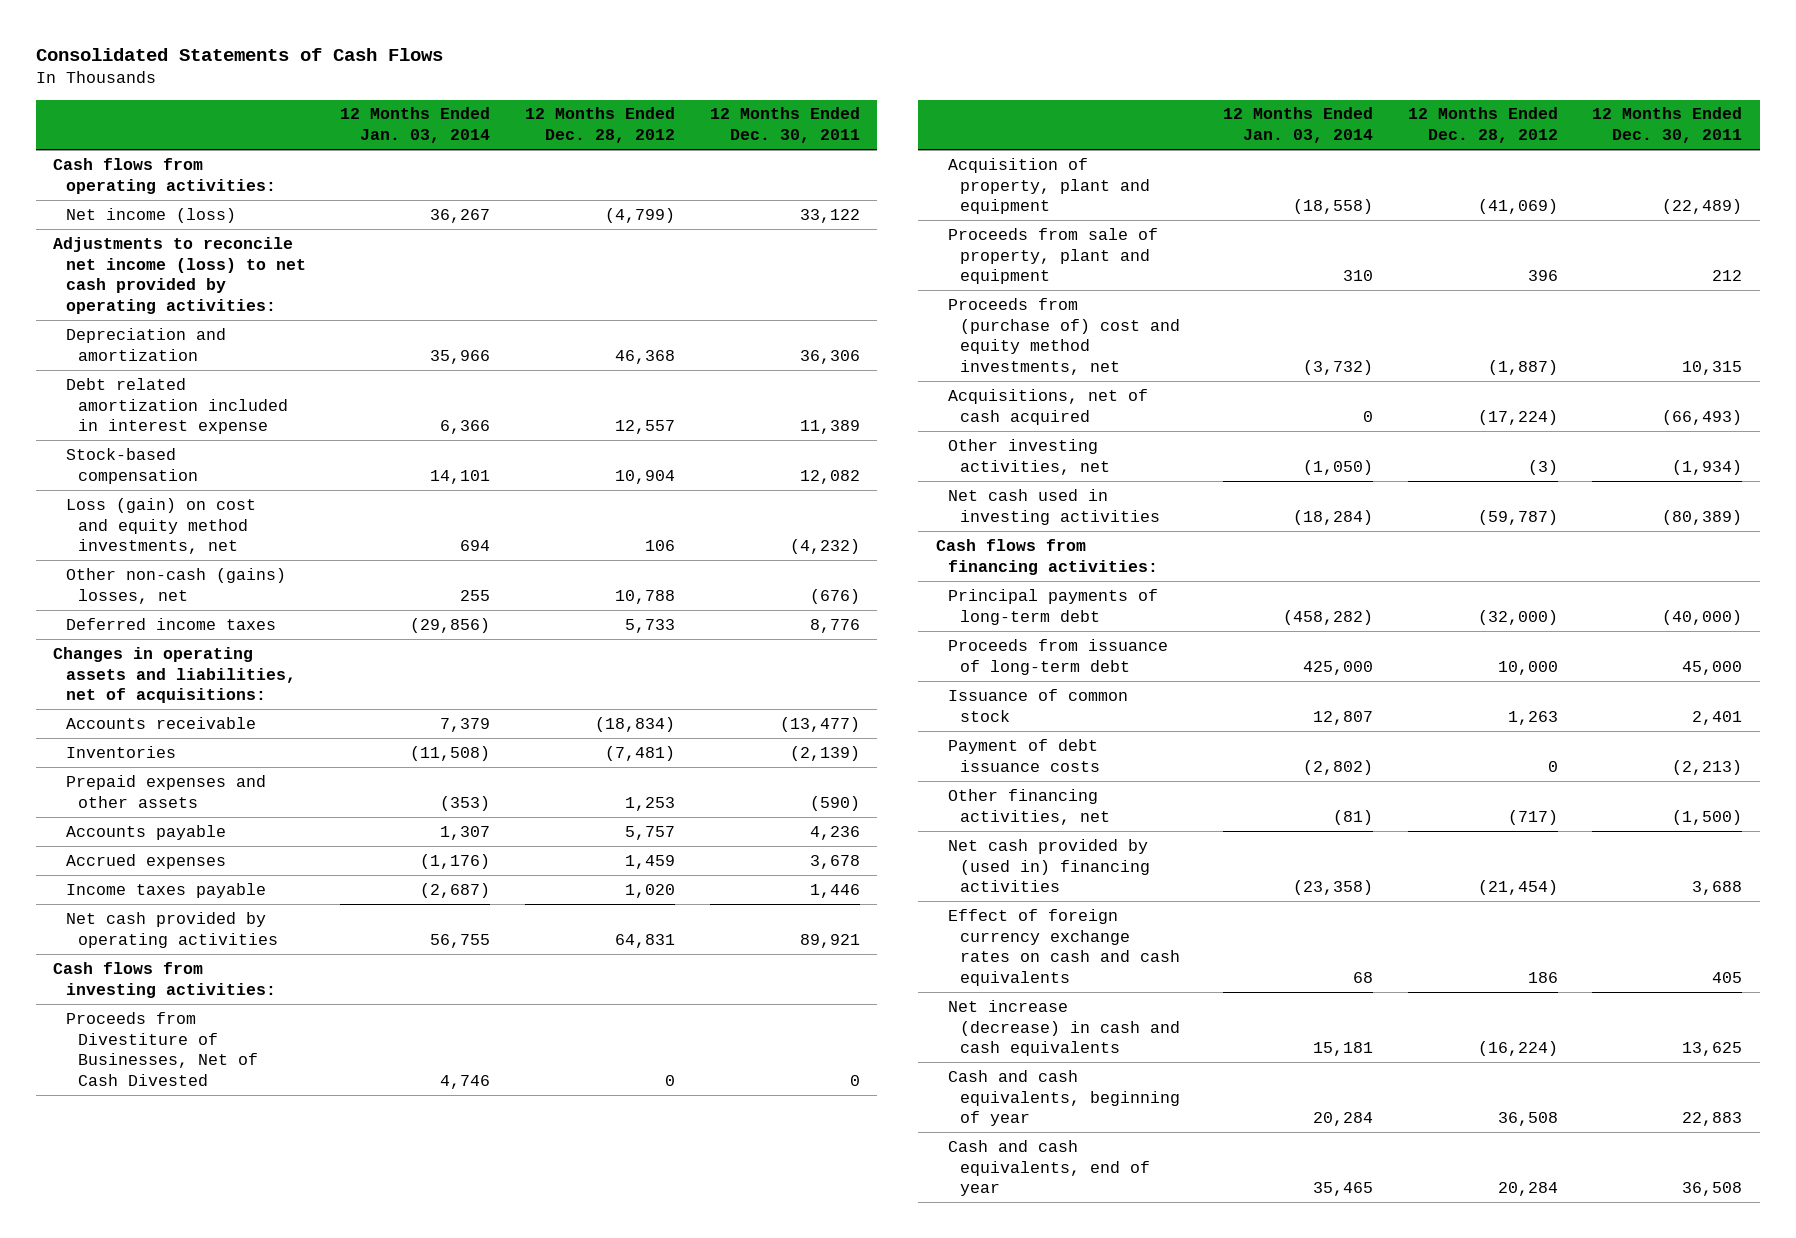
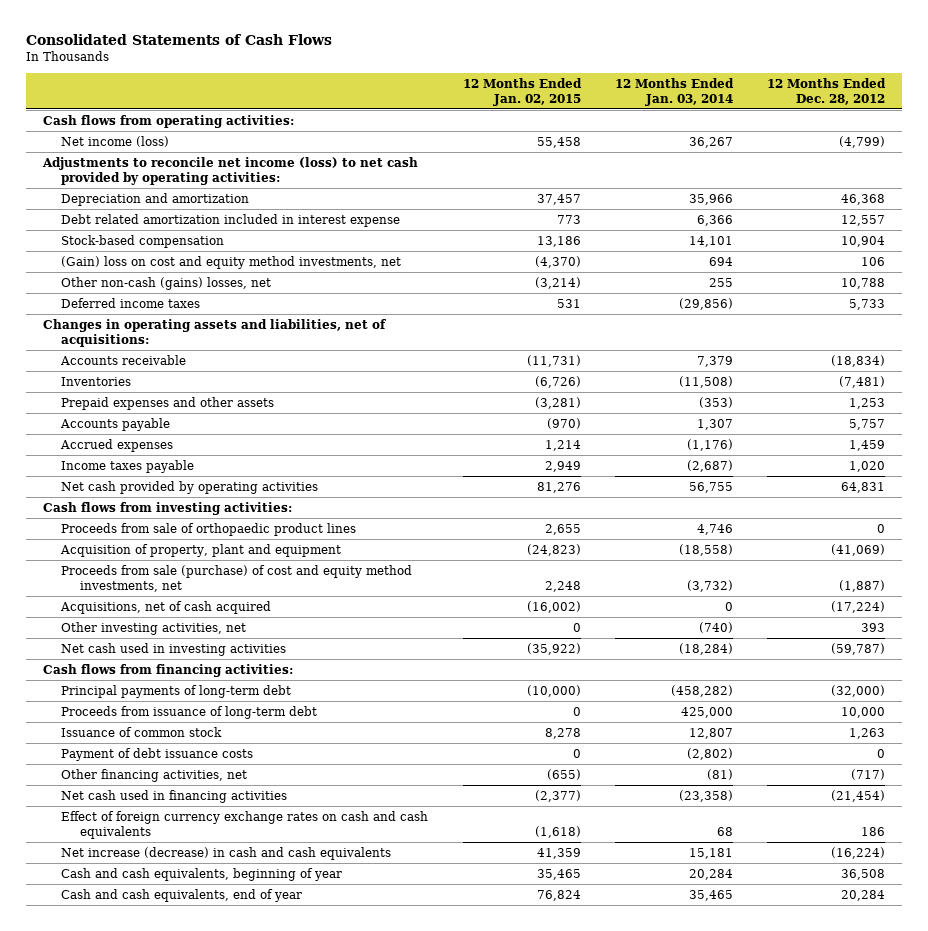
[710,107,861,144] 12 Months Ended Dec. 30, 2011 -> none
none -> [462,77,582,106] 12 Months Ended Jan. 02, 2015
[65,497,256,555] Loss (gain) on cost and equity method investments, net -> [61,255,402,269] (Gain) loss on cost and equity method investments, net
[65,1011,259,1087] Proceeds from Divestiture of Businesses, Net of Cash Divested -> [61,522,357,536] Proceeds from sale of orthopaedic product lines
[948,227,1159,285] Proceeds from sale of property, plant and equipment -> none
[948,297,1181,376] Proceeds from (purchase of) cost and equity method investments, net -> [61,564,413,592] Proceeds from sale (purchase) of cost and equity method investments, net
[1302,459,1373,475] (1,050) -> [698,621,733,633] (740)
[1527,459,1558,475] (3) -> [861,622,886,632] 393
[948,838,1151,893] Net cash provided by (used in) financing activities -> [61,789,288,803] Net cash used in financing activities

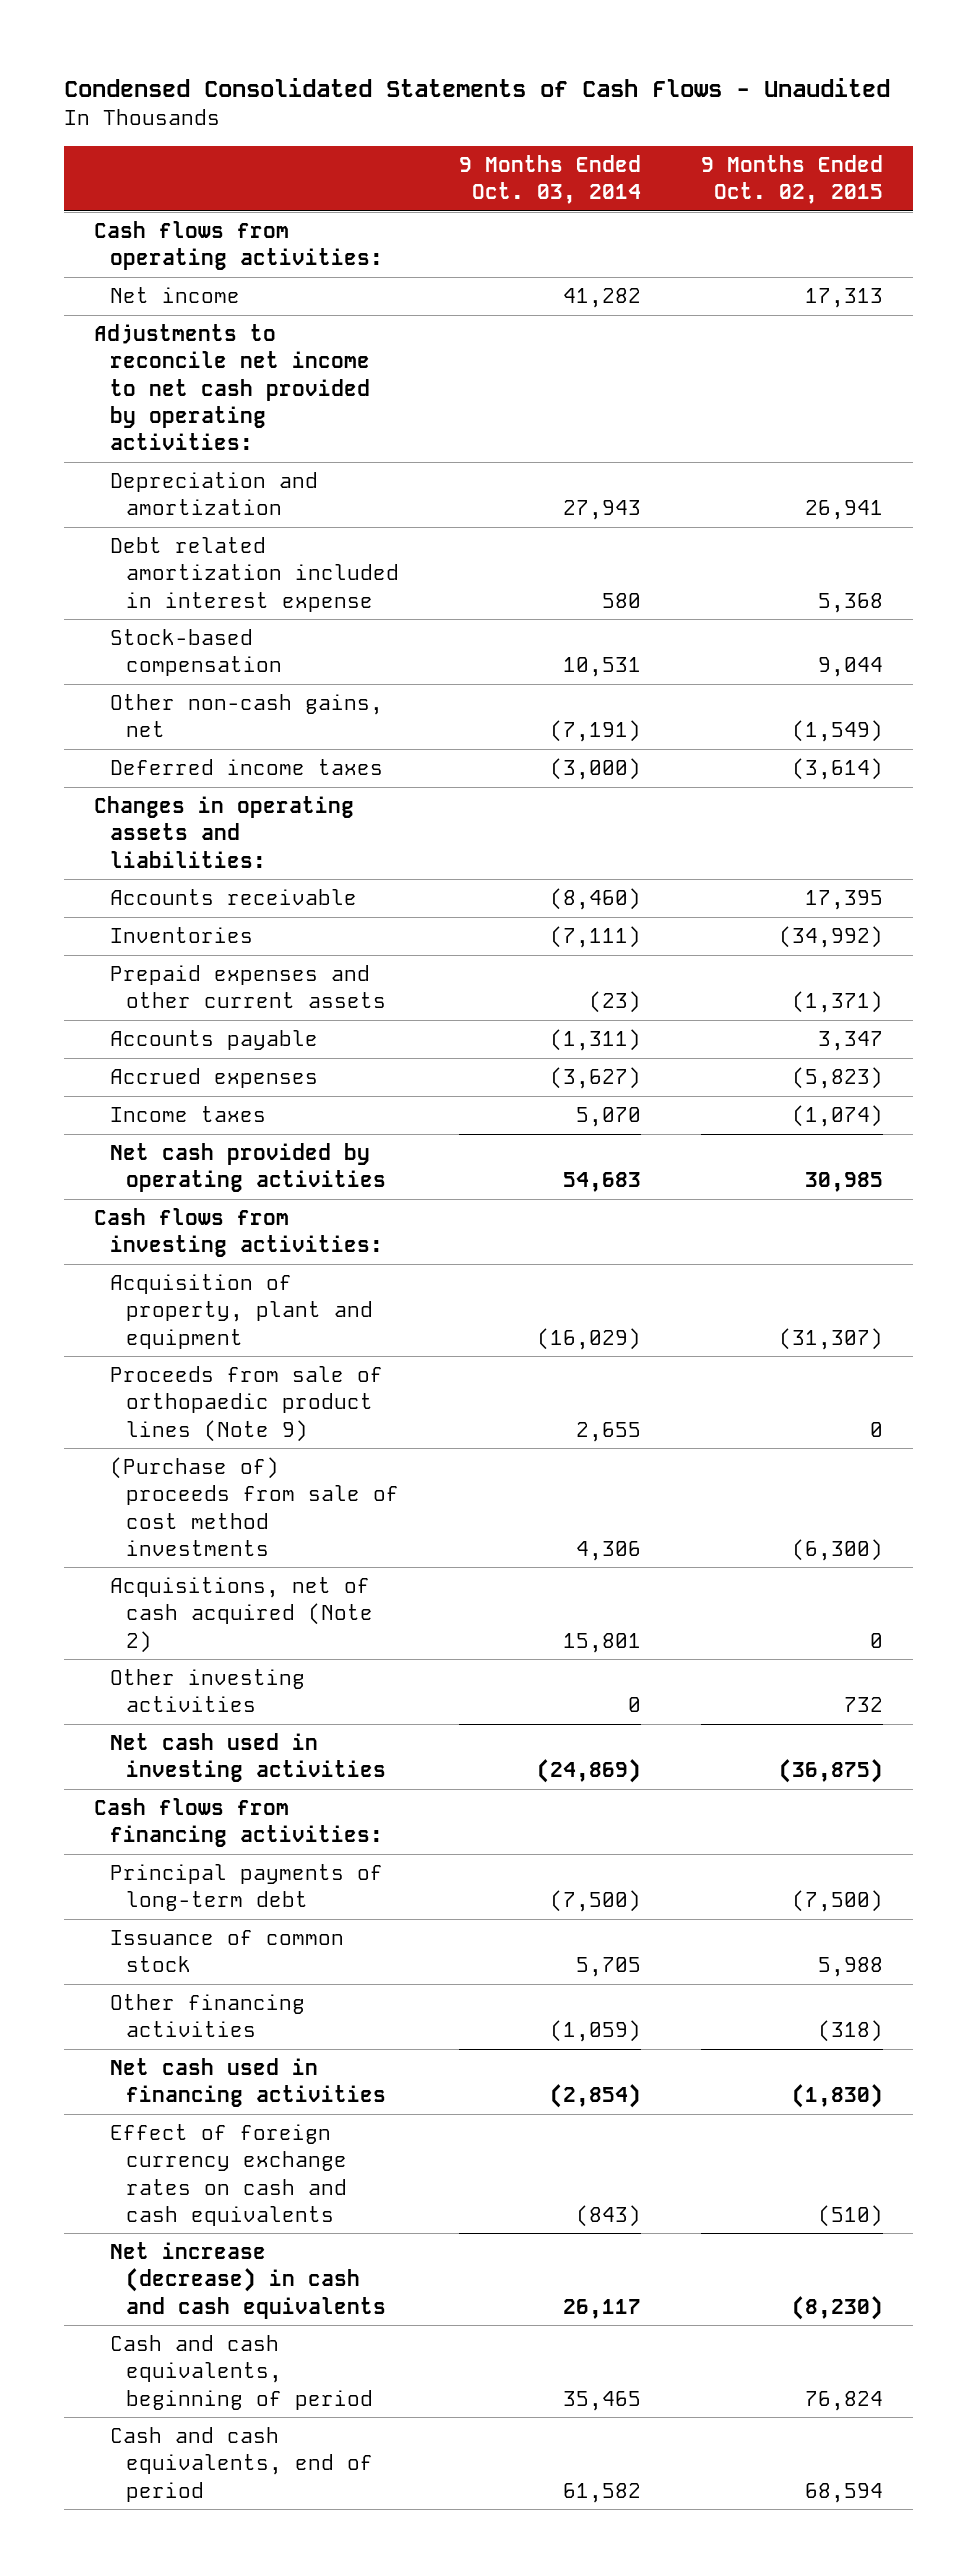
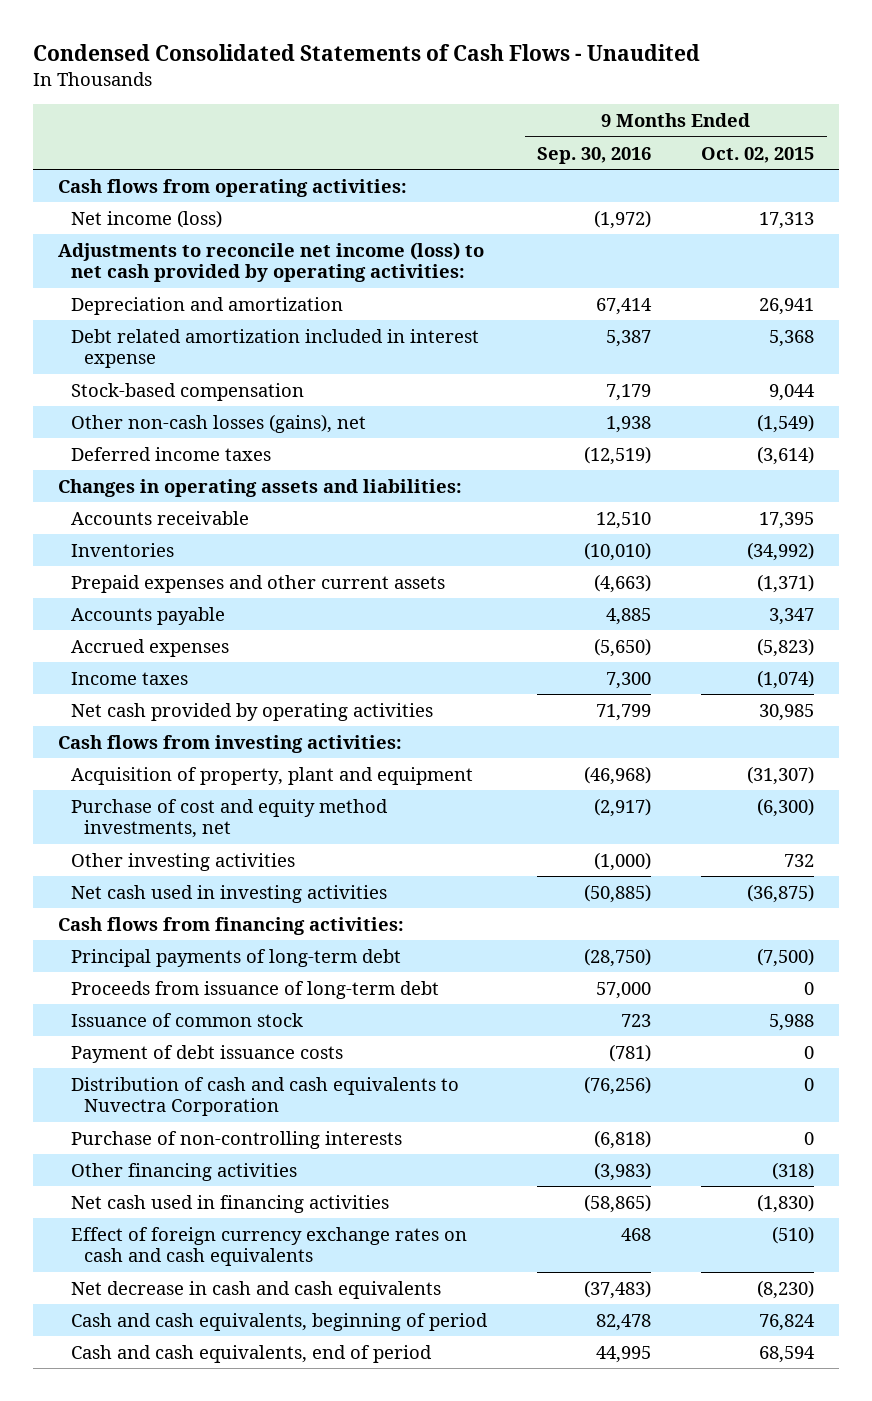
[458,155,641,205] 9 Months Ended Oct. 03, 2014 -> none
none -> [537,146,652,164] Sep. 30, 2016
[109,287,240,304] Net income -> [70,209,222,228] Net income (loss)
[94,324,370,450] Adjustments to reconcile net income to net cash provided by operating activities: -> [57,241,484,283] Adjustments to reconcile net income (loss) to net cash provided by operating activities:
[109,694,383,738] Other non-cash gains, net -> [70,413,366,433] Other non-cash losses (gains), net
[109,1366,383,1442] Proceeds from sale of orthopaedic product lines (Note 9) -> none
[109,1577,373,1653] Acquisitions, net of cash acquired (Note 2) -> none
[109,1457,399,1556] (Purchase of) proceeds from sale of cost method investments -> [70,798,388,839] Purchase of cost and equity method investments, net
none -> [70,980,439,999] Proceeds from issuance of long-term debt
none -> [70,1044,343,1063] Payment of debt issuance costs
none -> [70,1076,459,1117] Distribution of cash and cash equivalents to Nuvectra Corporation
none -> [70,1130,402,1149] Purchase of non-controlling interests
[109,2242,386,2319] Net increase (decrease) in cash and cash equivalents -> [70,1280,441,1299] Net decrease in cash and cash equivalents

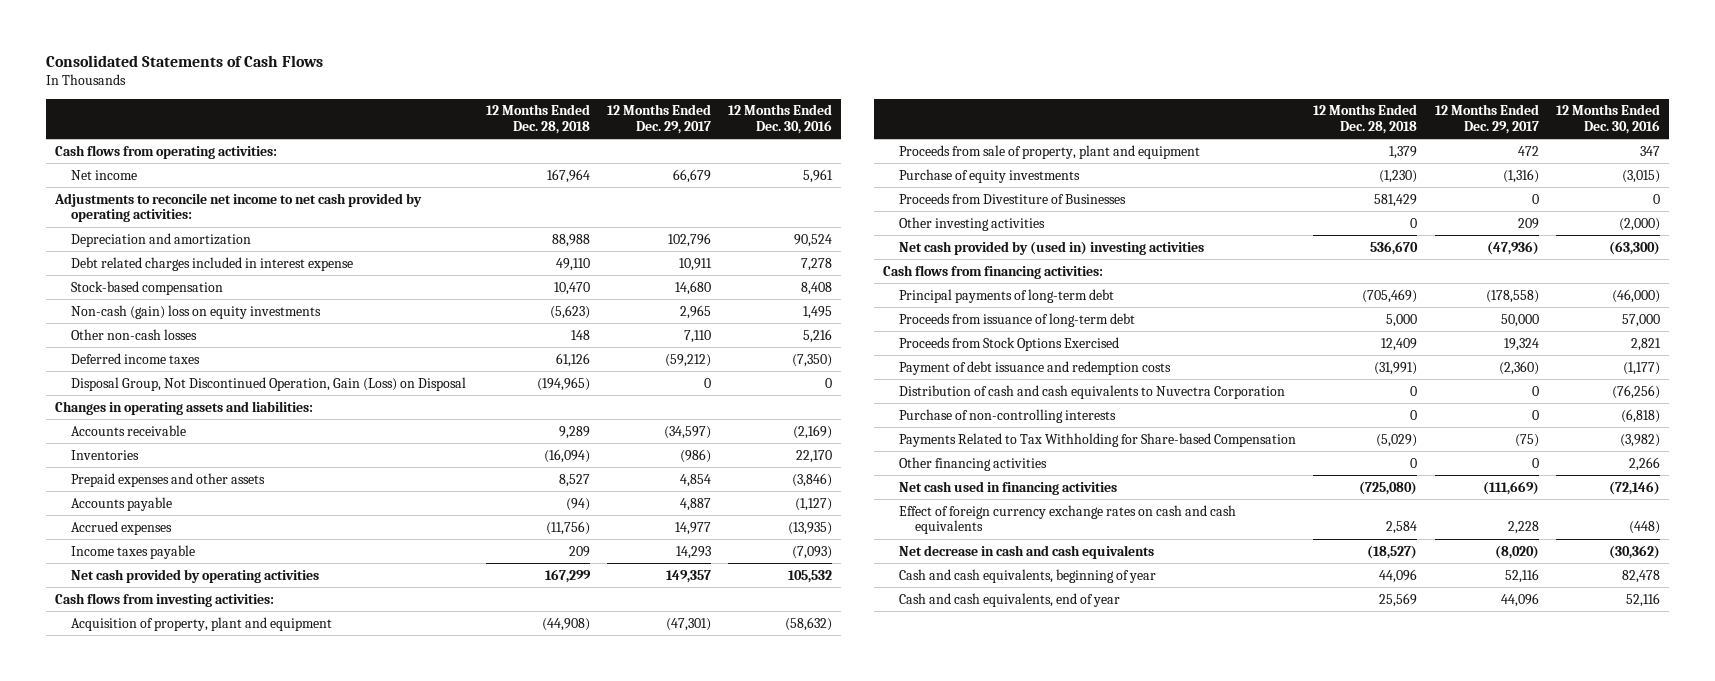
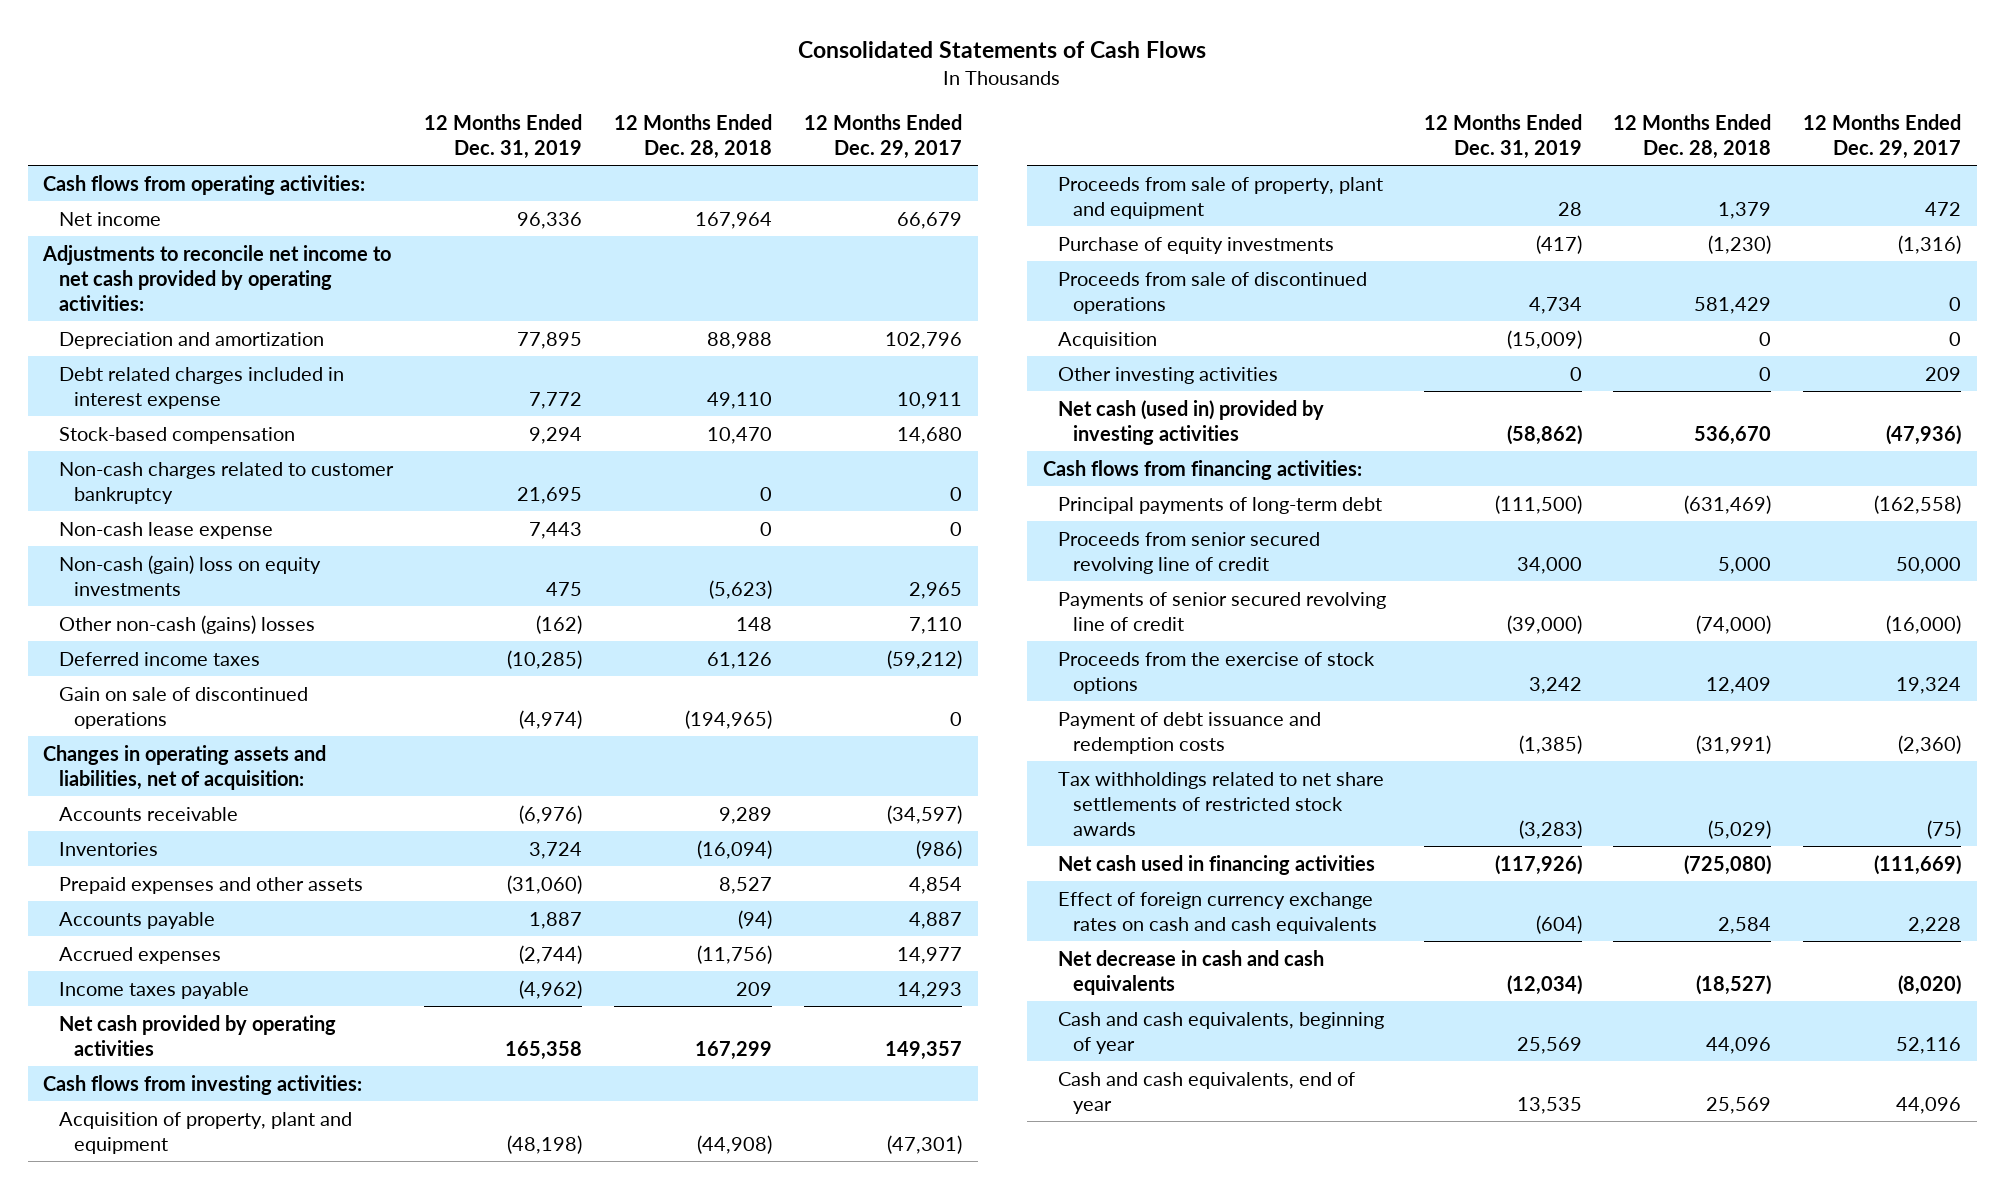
[728,104,833,134] 12 Months Ended Dec. 30, 2016 -> none
none -> [424,113,583,159] 12 Months Ended Dec. 31, 2019
none -> [58,461,394,504] Non-cash charges related to customer bankruptcy
none -> [58,521,273,539] Non-cash lease expense
[71,328,198,340] Other non-cash losses -> [58,614,315,634] Other non-cash (gains) losses
[71,376,467,391] Disposal Group, Not Discontinued Operation, Gain (Loss) on Disposal -> [58,686,308,729] Gain on sale of discontinued operations
[55,400,314,415] Changes in operating assets and liabilities: -> [43,744,327,790] Changes in operating assets and liabilities, net of acquisition:
[899,192,1127,204] Proceeds from Divestiture of Businesses -> [1058,271,1368,314] Proceeds from sale of discontinued operations
none -> [1058,331,1158,349] Acquisition
[899,240,1205,255] Net cash provided by (used in) investing activities -> [1058,399,1325,445] Net cash (used in) provided by investing activities
[899,312,1136,327] Proceeds from issuance of long-term debt -> none
[1362,288,1418,303] (705,469) -> [1684,494,1772,514] (631,469)
[1485,289,1539,303] (178,558) -> [1874,494,1962,514] (162,558)
none -> [1058,531,1321,574] Proceeds from senior secured revolving line of credit
none -> [1058,591,1387,631] Payments of senior secured revolving line of credit
[899,336,1120,351] Proceeds from Stock Options Exercised -> [1058,651,1376,694] Proceeds from the exercise of stock options
[899,384,1286,399] Distribution of cash and cash equivalents to Nuvectra Corporation -> none
[899,408,1117,423] Purchase of non-controlling interests -> none
[899,456,1048,471] Other financing activities -> none
[899,432,1297,447] Payments Related to Tax Withholding for Share-based Compensation -> [1058,771,1385,836] Tax withholdings related to net share settlements of restricted stock awards

